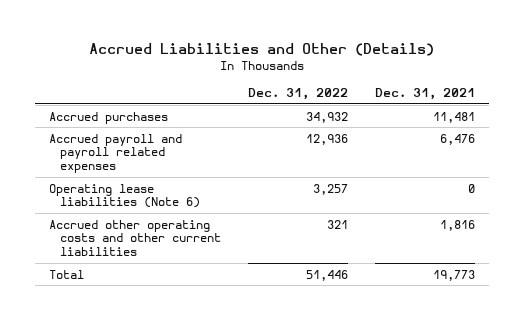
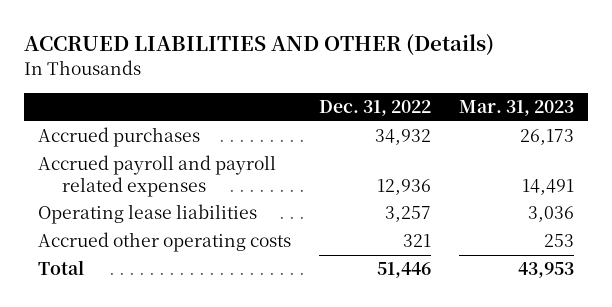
[88,42,434,56] Accrued Liabilities and Other (Details) -> [23,34,494,57] ACCRUED LIABILITIES AND OTHER (Details)
[375,88,476,101] Dec. 31, 2021 -> none
none -> [458,100,574,117] Mar. 31, 2023
[48,183,200,209] Operating lease liabilities (Note 6) -> [37,204,257,225] Operating lease liabilities
[48,219,221,257] Accrued other operating costs and other current liabilities -> [37,232,291,253] Accrued other operating costs

